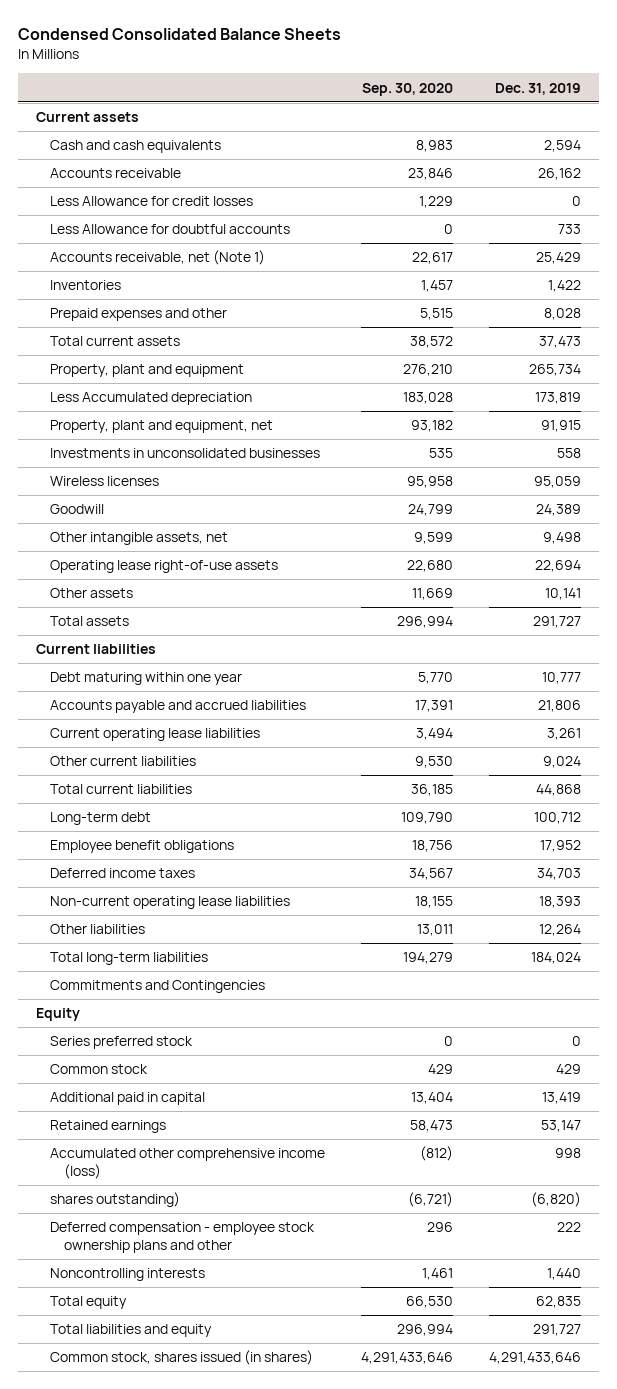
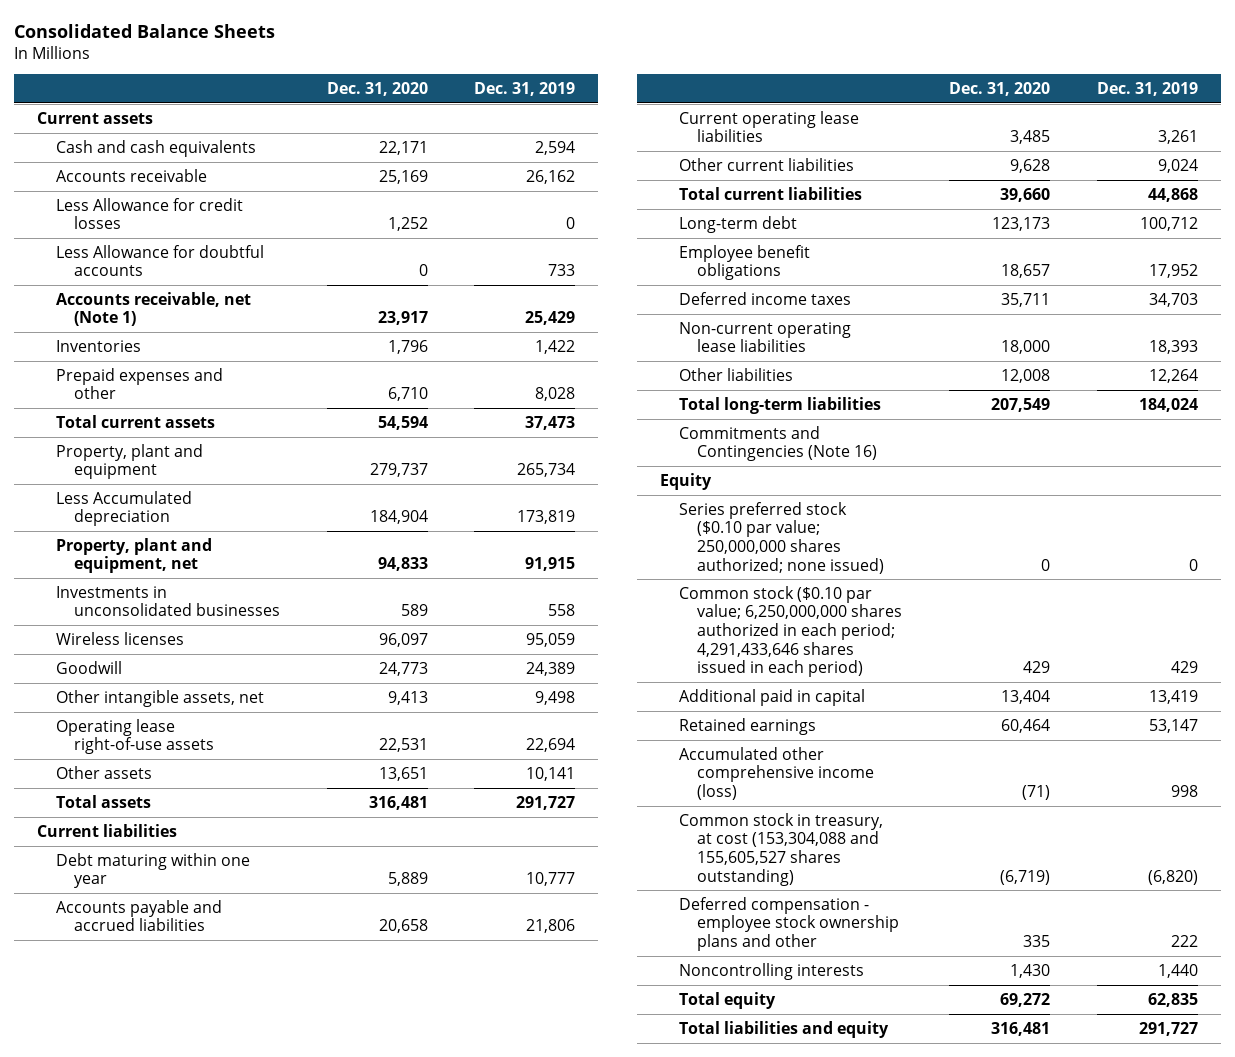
[18,28,342,41] Condensed Consolidated Balance Sheets -> [13,23,275,38] Consolidated Balance Sheets
[362,82,454,96] Sep. 30, 2020 -> none
none -> [326,82,428,97] Dec. 31, 2020
[50,980,266,994] Commitments and Contingencies -> [678,425,878,462] Commitments and Contingencies (Note 16)
[50,1036,194,1050] Series preferred stock -> [678,501,885,574] Series preferred stock ($0.10 par value; 250,000,000 shares authorized; none issued)
[50,1064,149,1075] Common stock -> [678,585,903,678] Common stock ($0.10 par value; 6,250,000,000 shares authorized in each period; 4,291,433,646 shares issued in each period)
[50,1192,181,1208] shares outstanding) -> [678,812,883,886] Common stock in treasury, at cost (153,304,088 and 155,605,527 shares outstanding)
[50,1350,314,1366] Common stock, shares issued (in shares) -> none

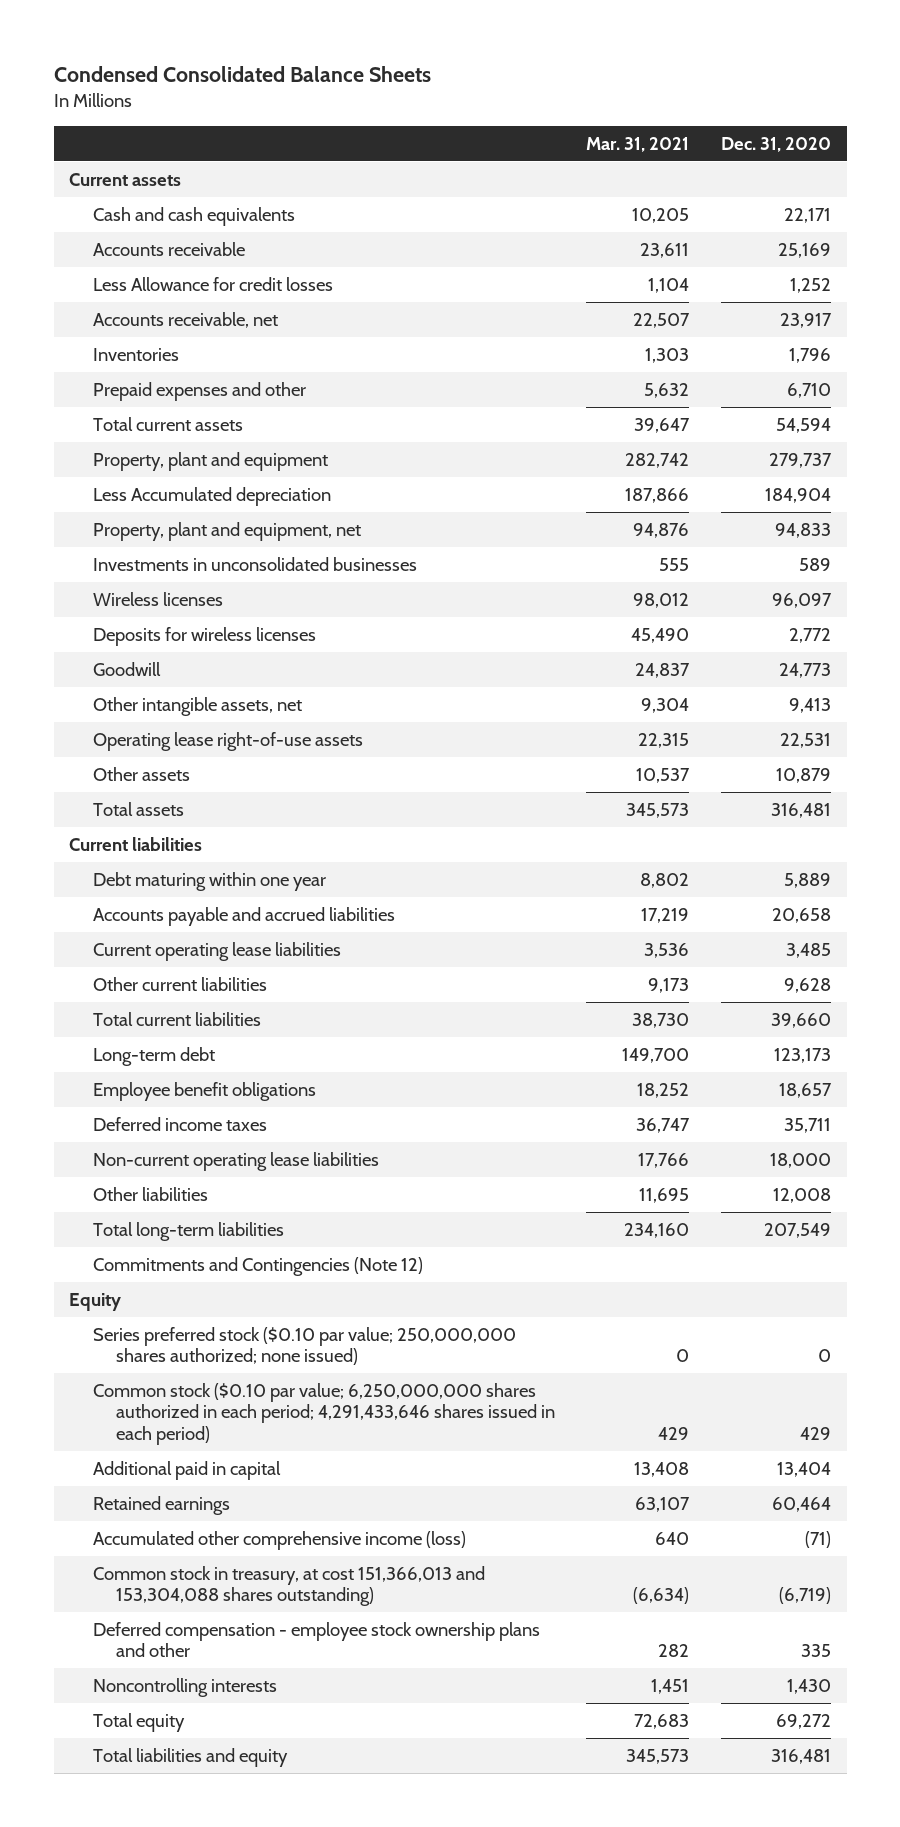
[13,23,275,38] Consolidated Balance Sheets -> [53,66,431,83] Condensed Consolidated Balance Sheets
[473,82,575,97] Dec. 31, 2019 -> none
none -> [586,136,690,152] Mar. 31, 2021
[55,244,264,277] Less Allowance for doubtful accounts -> none
[55,291,251,327] Accounts receivable, net (Note 1) -> [92,311,278,328] Accounts receivable, net
none -> [92,626,316,646] Deposits for wireless licenses
[378,766,428,781] 13,651 -> [775,767,831,783] 10,879
[678,425,878,462] Commitments and Contingencies (Note 16) -> [92,1256,423,1276] Commitments and Contingencies (Note 12)
[678,812,883,886] Common stock in treasury, at cost (153,304,088 and 155,605,527 shares outstanding) -> [92,1565,485,1607] Common stock in treasury, at cost 151,366,013 and 153,304,088 shares outstanding)

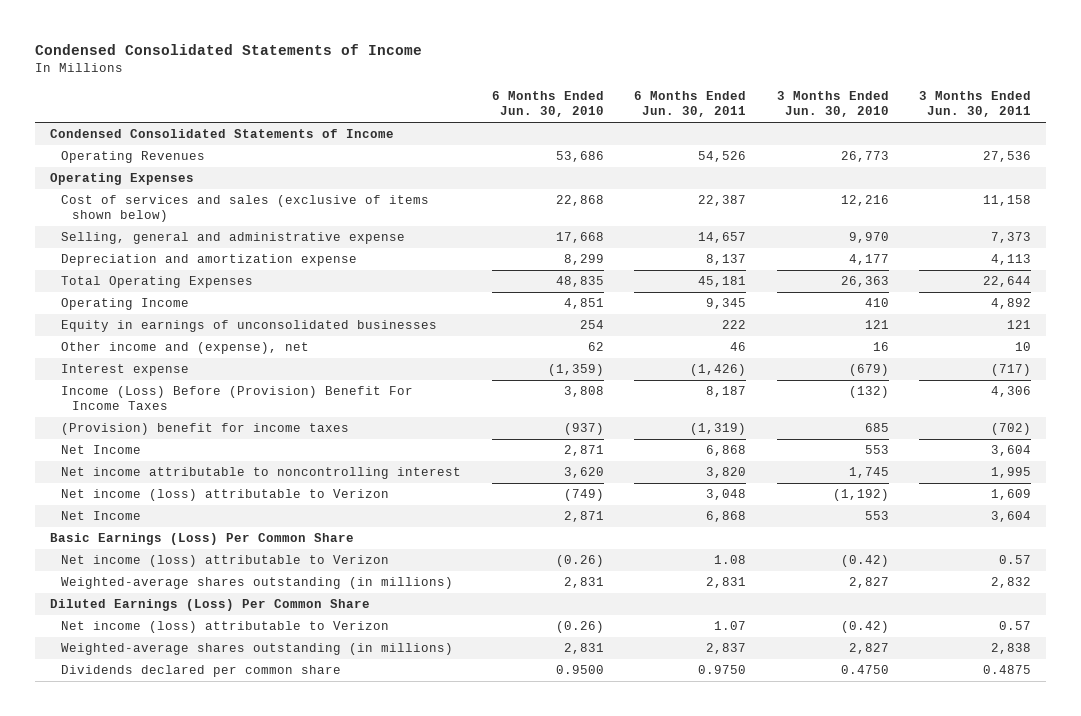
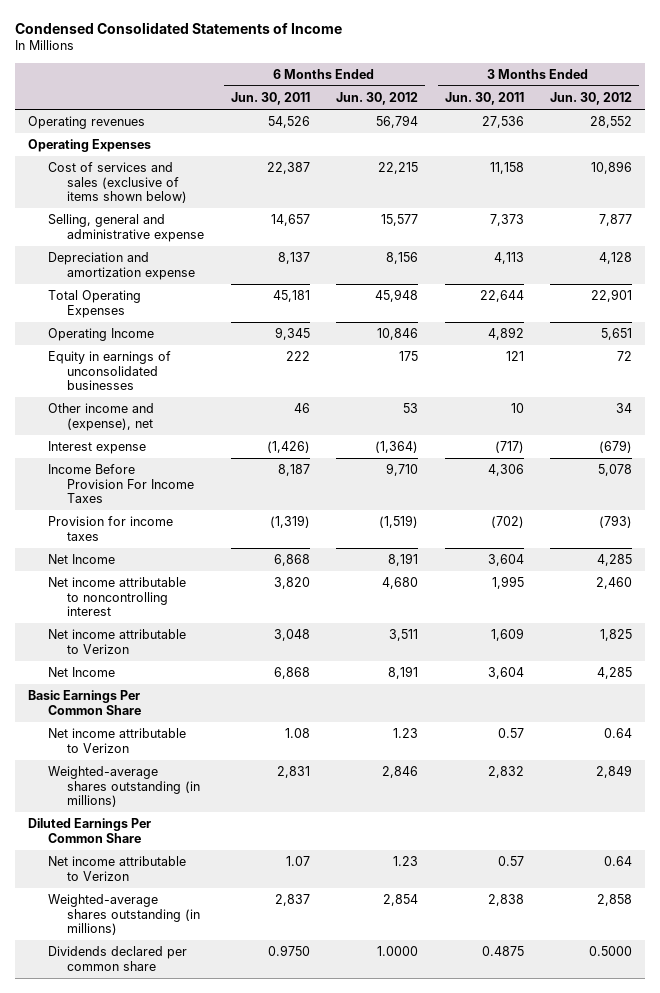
[491,91,604,118] 6 Months Ended Jun. 30, 2010 -> none
[776,91,889,118] 3 Months Ended Jun. 30, 2010 -> none
none -> [336,91,419,105] Jun. 30, 2012
none -> [550,91,633,105] Jun. 30, 2012
[50,129,395,139] Condensed Consolidated Statements of Income -> none
[61,151,206,164] Operating Revenues -> [27,116,145,130] Operating revenues
[61,386,414,411] Income (Loss) Before (Provision) Benefit For Income Taxes -> [47,464,195,504] Income Before Provision For Income Taxes
[61,423,350,436] (Provision) benefit for income taxes -> [47,516,173,541] Provision for income taxes
[61,489,390,502] Net income (loss) attributable to Verizon -> [47,629,186,654] Net income attributable to Verizon
[50,533,355,546] Basic Earnings (Loss) Per Common Share -> [27,690,141,715] Basic Earnings Per Common Share
[61,555,390,568] Net income (loss) attributable to Verizon -> [47,728,186,753] Net income attributable to Verizon
[50,599,371,612] Diluted Earnings (Loss) Per Common Share -> [27,818,151,843] Diluted Earnings Per Common Share
[61,621,390,634] Net income (loss) attributable to Verizon -> [47,856,186,881] Net income attributable to Verizon

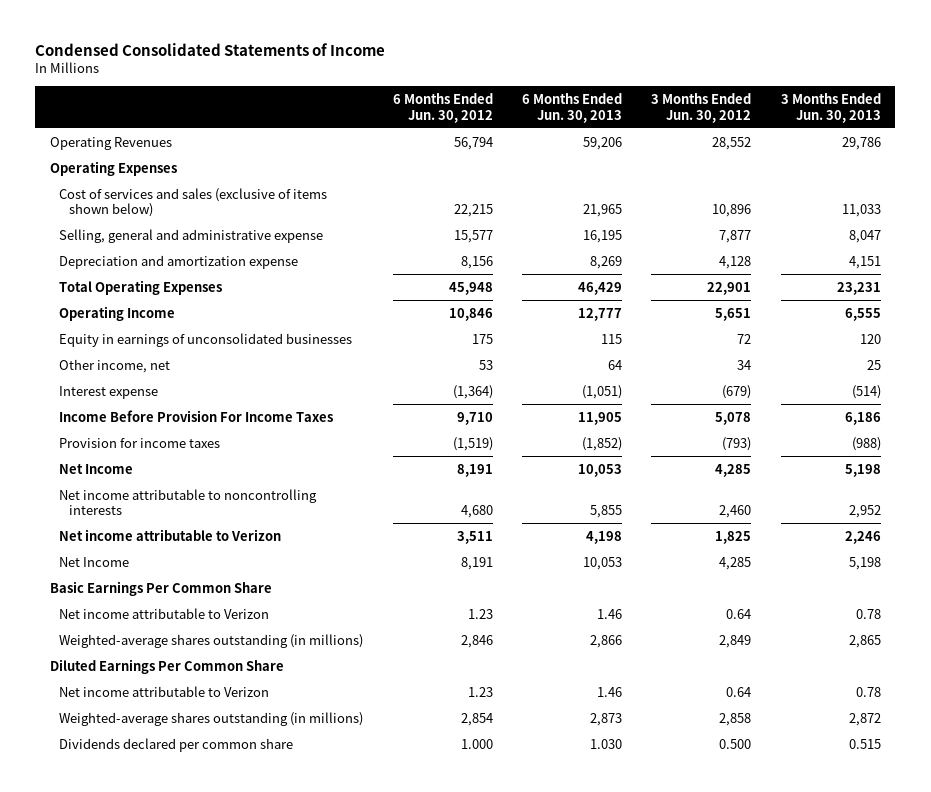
[230,91,310,105] Jun. 30, 2011 -> none
[444,91,524,105] Jun. 30, 2011 -> none
none -> [522,93,623,123] 6 Months Ended Jun. 30, 2013
none -> [780,93,881,123] 3 Months Ended Jun. 30, 2013
[27,116,145,130] Operating revenues -> [49,136,172,150] Operating Revenues
[47,403,154,431] Other income and (expense), net -> [59,358,171,373] Other income, net
[47,577,186,617] Net income attributable to noncontrolling interest -> [59,488,318,516] Net income attributable to noncontrolling interests
[377,946,419,957] 1.0000 -> [460,738,493,749] 1.000
[589,946,633,957] 0.5000 -> [719,738,752,749] 0.500

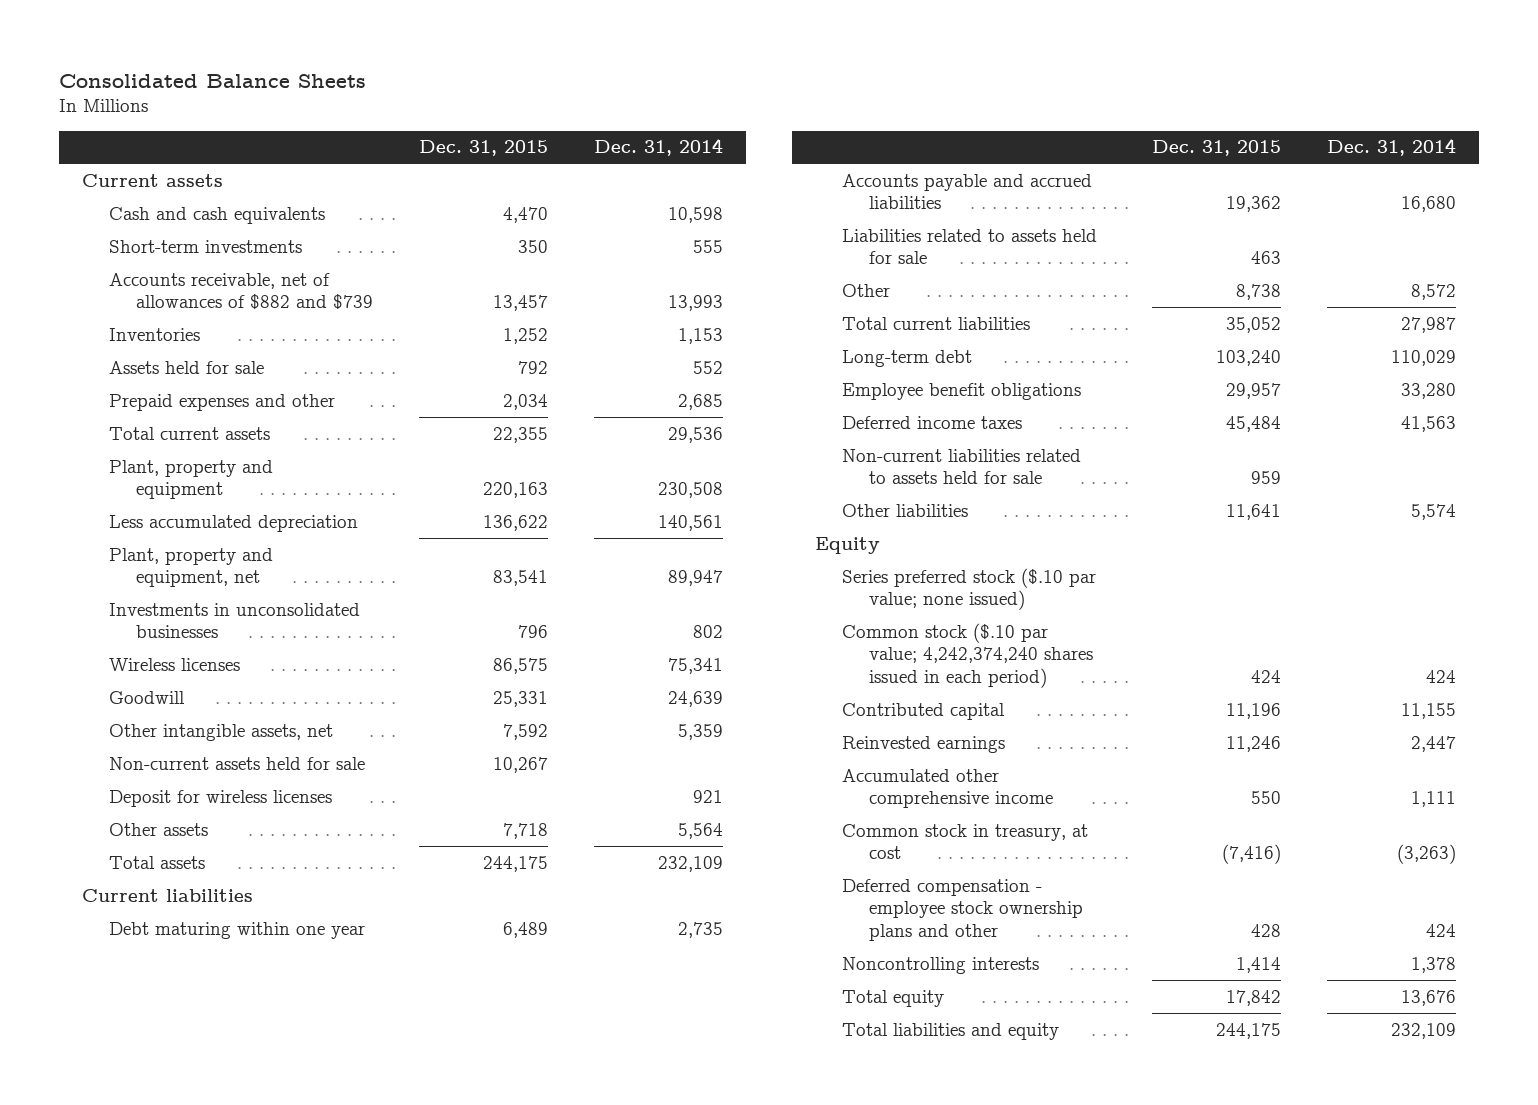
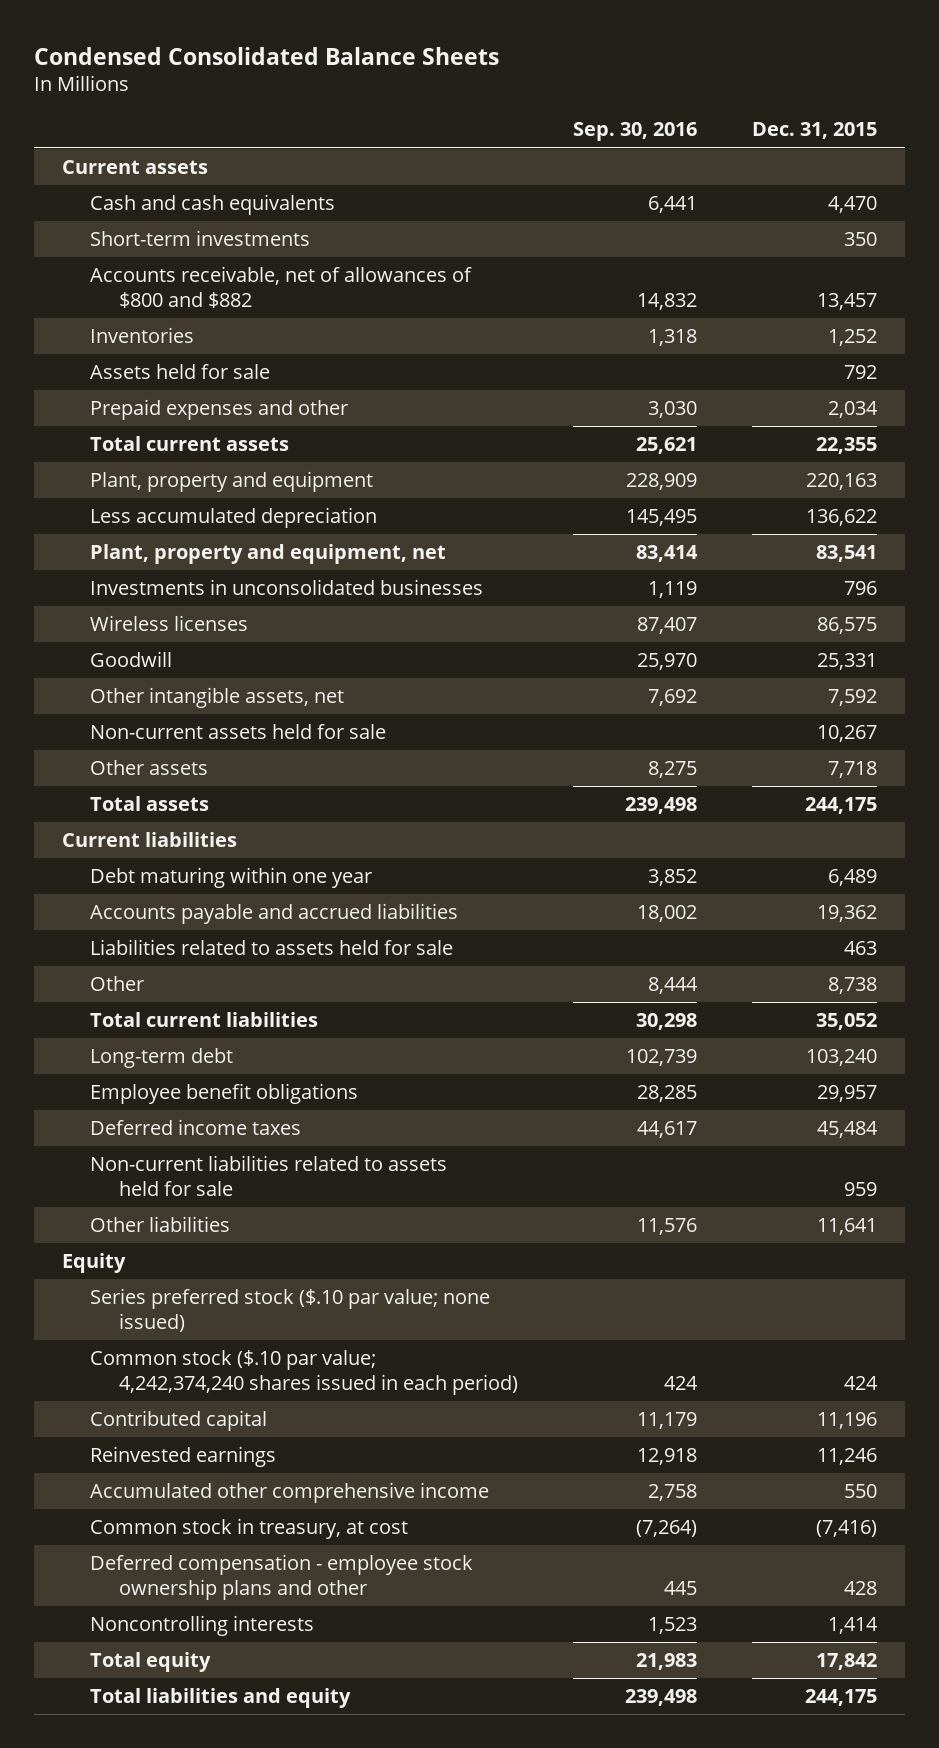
[59,73,367,88] Consolidated Balance Sheets -> [34,46,500,65] Condensed Consolidated Balance Sheets
[594,138,724,157] Dec. 31, 2014 -> none
none -> [573,122,698,142] Sep. 30, 2016
[108,272,373,311] Accounts receivable, net of allowances of $882 and $739 -> [90,266,473,309] Accounts receivable, net of allowances of $800 and $882
[108,789,332,807] Deposit for wireless licenses -> none

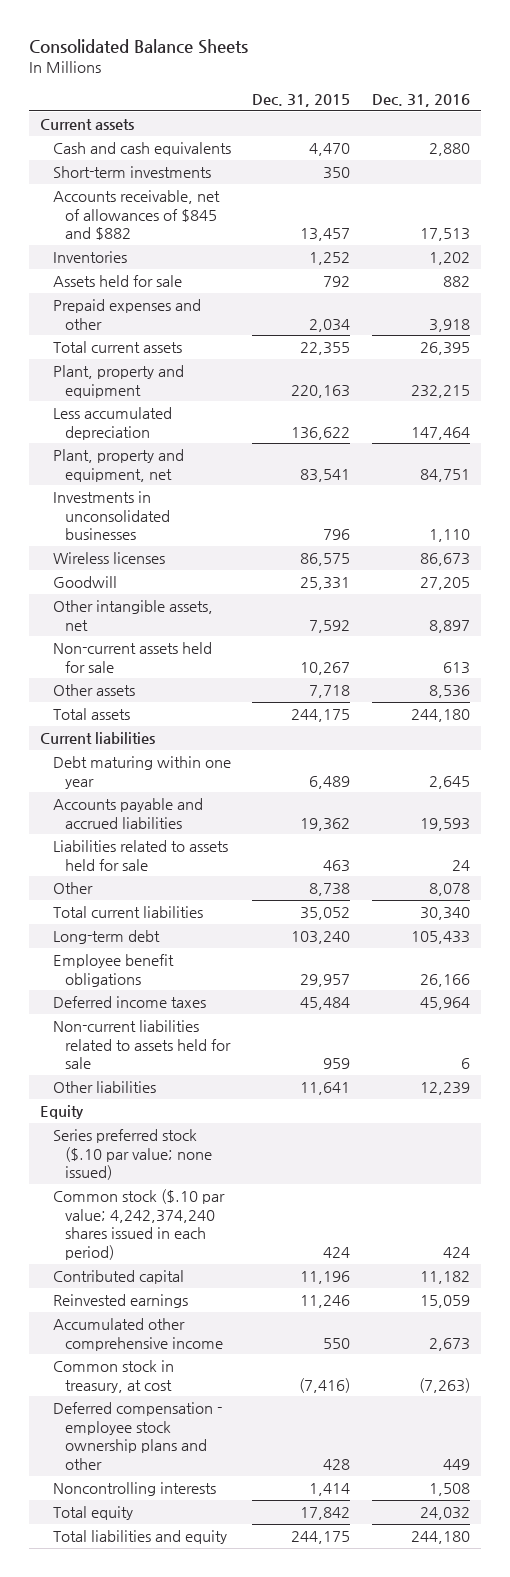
[34,46,500,65] Condensed Consolidated Balance Sheets -> [29,39,249,55] Consolidated Balance Sheets
[573,122,698,142] Sep. 30, 2016 -> none
none -> [372,94,471,108] Dec. 31, 2016
[90,266,473,309] Accounts receivable, net of allowances of $800 and $882 -> [52,189,220,241] Accounts receivable, net of allowances of $845 and $882

